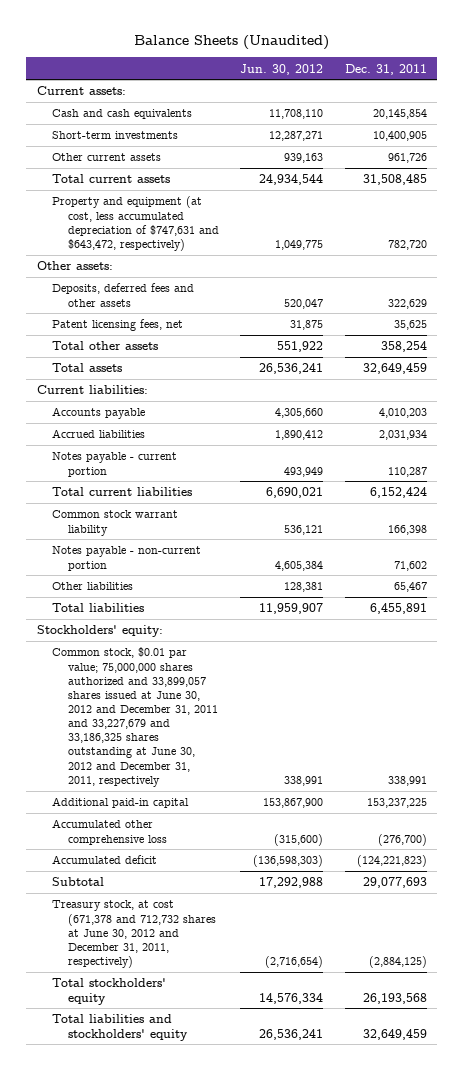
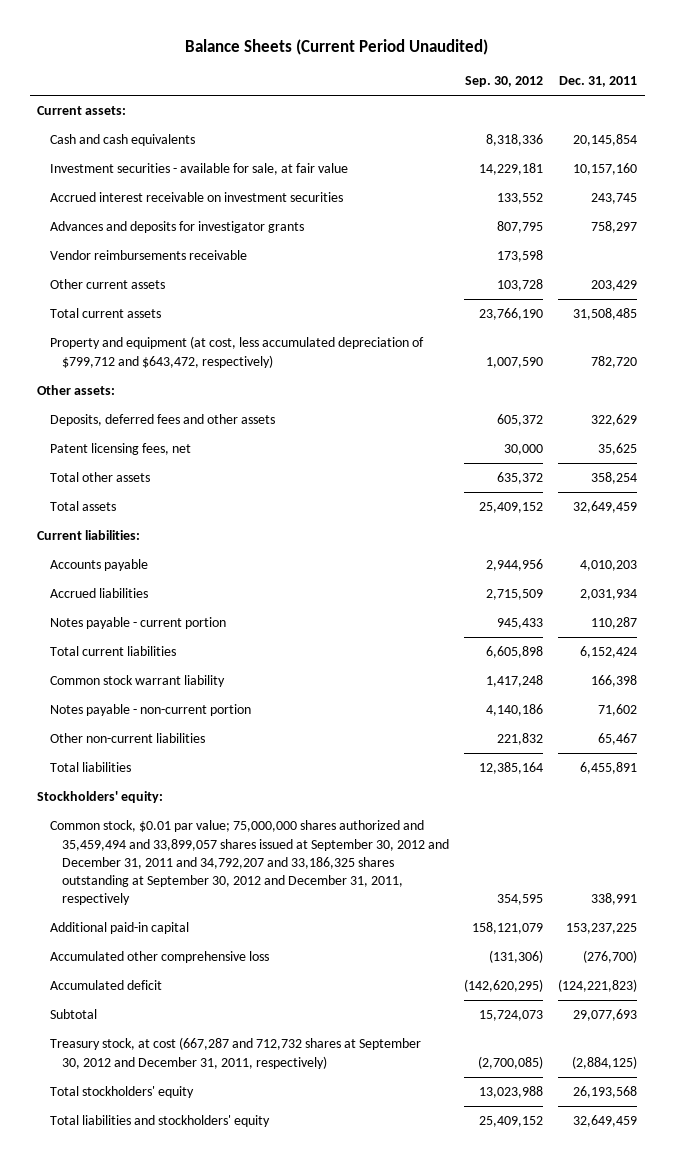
[133,34,329,50] Balance Sheets (Unaudited) -> [185,38,489,55] Balance Sheets (Current Period Unaudited)
[240,63,324,75] Jun. 30, 2012 -> none
none -> [465,76,544,88] Sep. 30, 2012
[52,131,179,140] Short-term investments -> none
none -> [49,163,348,176] Investment securities - available for sale, at fair value
none -> [49,192,343,203] Accrued interest receivable on investment securities
none -> [49,221,304,234] Advances and deposits for investigator grants
none -> [49,250,247,261] Vendor reimbursements receivable
[387,153,427,164] 961,726 -> [591,280,638,292] 203,429
[52,196,220,251] Property and equipment (at cost, less accumulated depreciation of $747,631 and $643,472, respectively) -> [49,336,424,368] Property and equipment (at cost, less accumulated depreciation of $799,712 and $643,472, respectively)
[52,582,134,591] Other liabilities -> [49,733,205,744] Other non-current liabilities
[52,647,219,787] Common stock, $0.01 par value; 75,000,000 shares authorized and 33,899,057 shares issued at June 30, 2012 and December 31, 2011 and 33,227,679 and 33,186,325 shares outstanding at June 30, 2012 and December 31, 2011, respectively -> [49,820,450,906] Common stock, $0.01 par value; 75,000,000 shares authorized and 35,459,494 and 33,899,057 shares issued at September 30, 2012 and December 31, 2011 and 34,792,207 and 33,186,325 shares outstanding at September 30, 2012 and December 31, 2011, respectively
[52,900,217,968] Treasury stock, at cost (671,378 and 712,732 shares at June 30, 2012 and December 31, 2011, respectively) -> [49,1037,421,1069] Treasury stock, at cost (667,287 and 712,732 shares at September 30, 2012 and December 31, 2011, respectively)

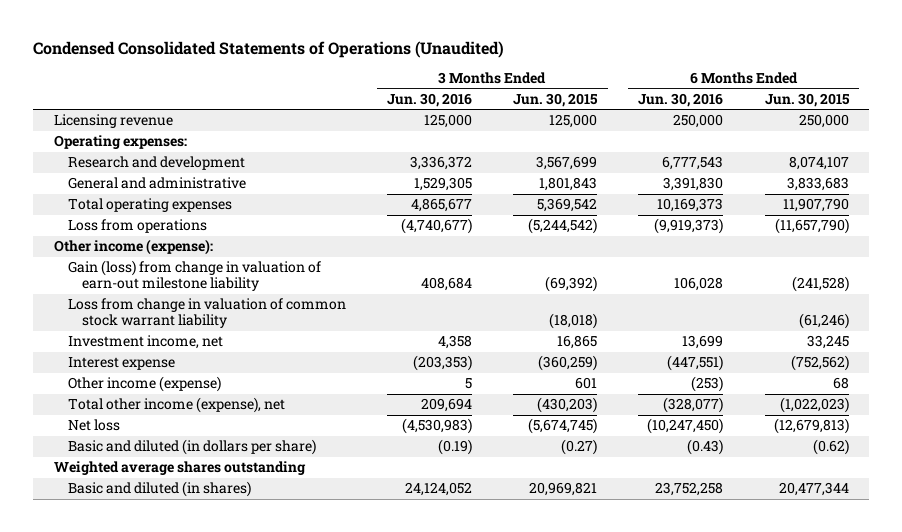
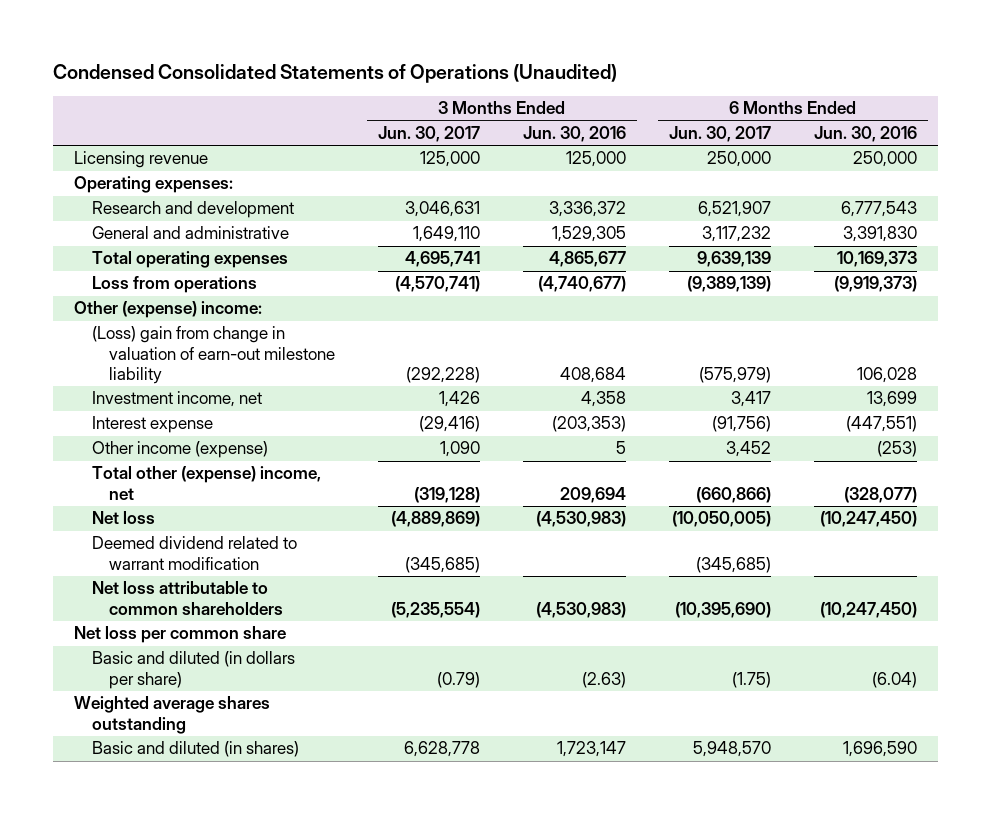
[513,92,599,107] Jun. 30, 2015 -> none
[764,92,850,107] Jun. 30, 2015 -> none
none -> [378,125,481,142] Jun. 30, 2017
none -> [669,125,772,142] Jun. 30, 2017
[67,298,346,329] Loss from change in valuation of common stock warrant liability -> none
[53,239,213,256] Other income (expense): -> [74,301,263,319] Other (expense) income:
[67,260,321,292] Gain (loss) from change in valuation of earn-out milestone liability -> [91,326,336,384] (Loss) gain from change in valuation of earn-out milestone liability
[67,397,285,414] Total other income (expense), net -> [91,466,321,500] Total other (expense) income, net
none -> [91,536,297,570] Deemed dividend related to warrant modification
none -> [91,581,284,615] Net loss attributable to common shareholders
none -> [74,626,287,644] Net loss per common share
[438,439,473,456] (0.19) -> [582,671,627,688] (2.63)
[687,439,724,456] (0.43) -> [872,671,918,688] (6.04)
[405,482,473,497] 24,124,052 -> [557,741,627,758] 1,723,147
[655,482,724,497] 23,752,258 -> [843,741,918,758] 1,696,590

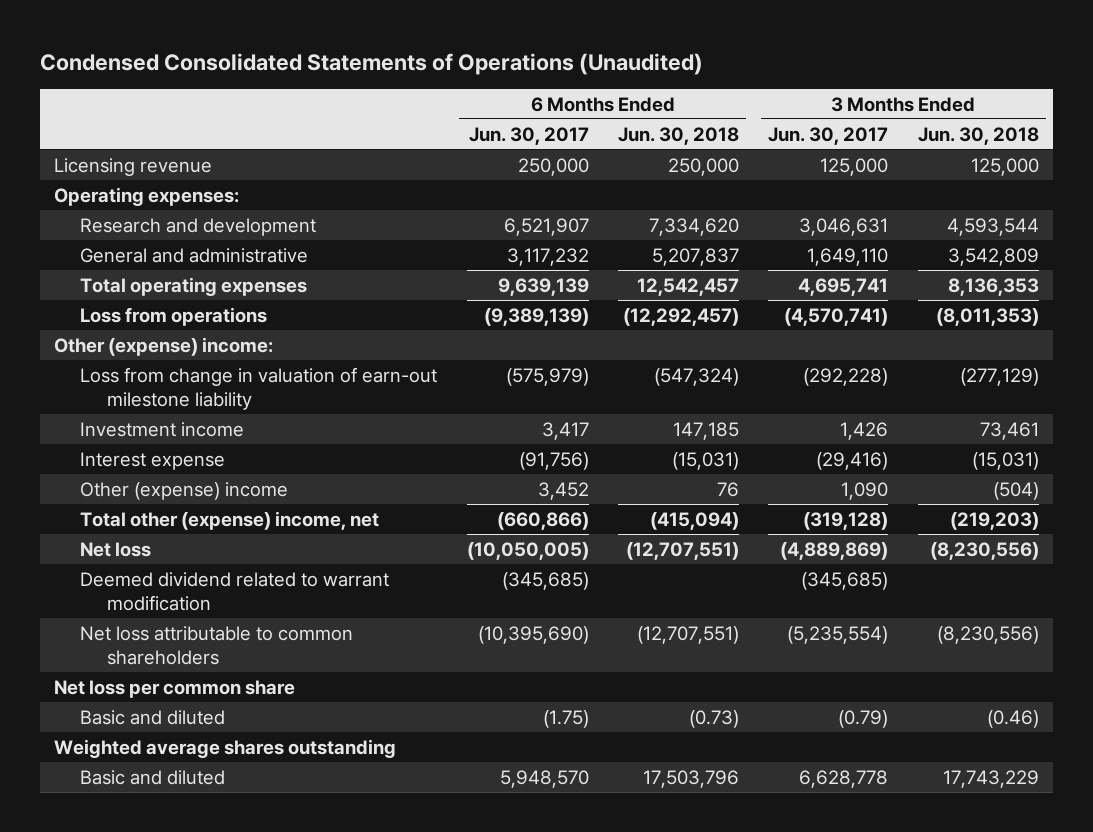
[523,125,627,142] Jun. 30, 2016 -> none
[814,125,918,142] Jun. 30, 2016 -> none
none -> [618,126,740,145] Jun. 30, 2018
none -> [917,126,1039,145] Jun. 30, 2018
[91,326,336,384] (Loss) gain from change in valuation of earn-out milestone liability -> [80,366,438,411] Loss from change in valuation of earn-out milestone liability
[91,391,262,408] Investment income, net -> [80,421,245,437] Investment income
[91,441,268,459] Other income (expense) -> [80,481,289,500] Other (expense) income
[91,651,295,689] Basic and diluted (in dollars per share) -> [80,709,226,725] Basic and diluted
[91,741,299,758] Basic and diluted (in shares) -> [80,769,226,785] Basic and diluted

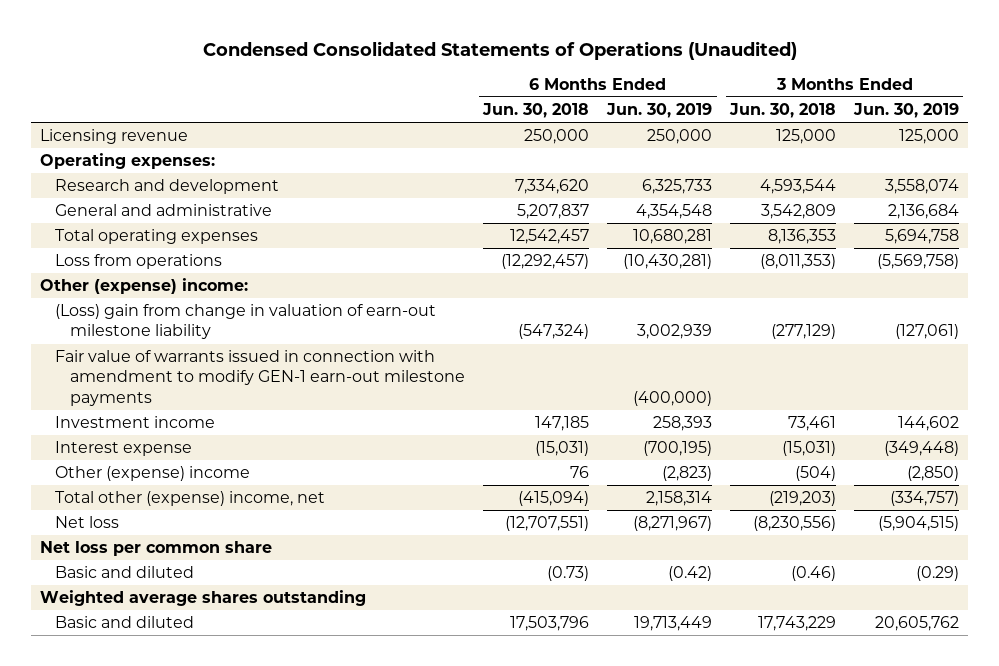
[468,126,589,145] Jun. 30, 2017 -> none
[768,126,889,145] Jun. 30, 2017 -> none
none -> [606,103,713,119] Jun. 30, 2019
none -> [852,103,959,119] Jun. 30, 2019
[80,366,438,411] Loss from change in valuation of earn-out milestone liability -> [55,304,437,340] (Loss) gain from change in valuation of earn-out milestone liability
none -> [55,350,466,406] Fair value of warrants issued in connection with amendment to modify GEN-1 earn-out milestone payments
[80,571,390,612] Deemed dividend related to warrant modification -> none
[80,625,354,666] Net loss attributable to common shareholders -> none

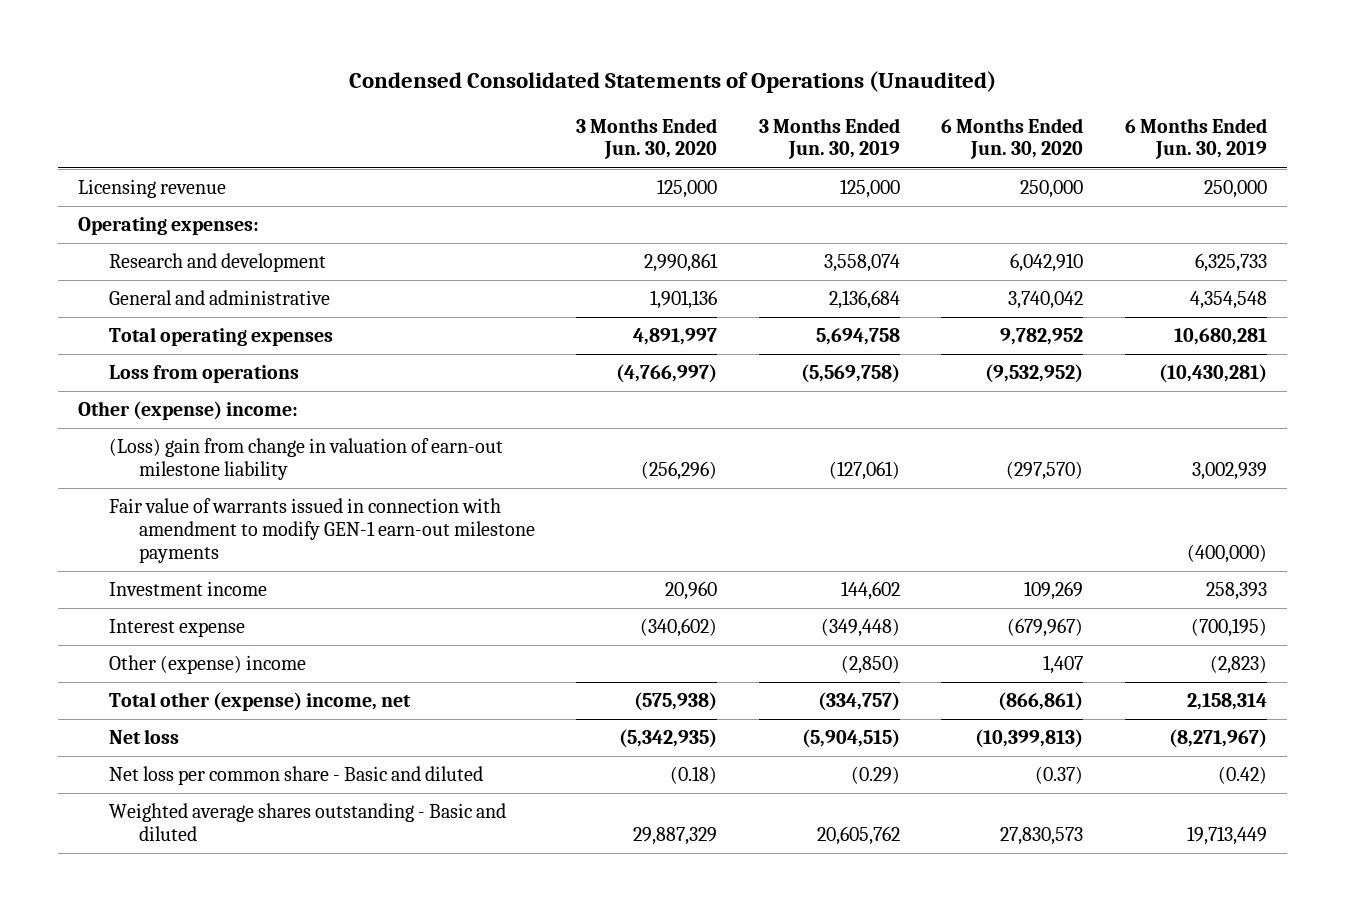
[482,103,590,119] Jun. 30, 2018 -> none
[729,103,837,119] Jun. 30, 2018 -> none
none -> [576,117,718,160] 3 Months Ended Jun. 30, 2020
none -> [941,117,1084,160] 6 Months Ended Jun. 30, 2020
[40,541,273,557] Net loss per common share -> none
[40,590,367,607] Weighted average shares outstanding -> none
[55,566,195,579] Basic and diluted -> [108,766,483,786] Net loss per common share - Basic and diluted
[55,616,195,629] Basic and diluted -> [108,803,506,842] Weighted average shares outstanding - Basic and diluted

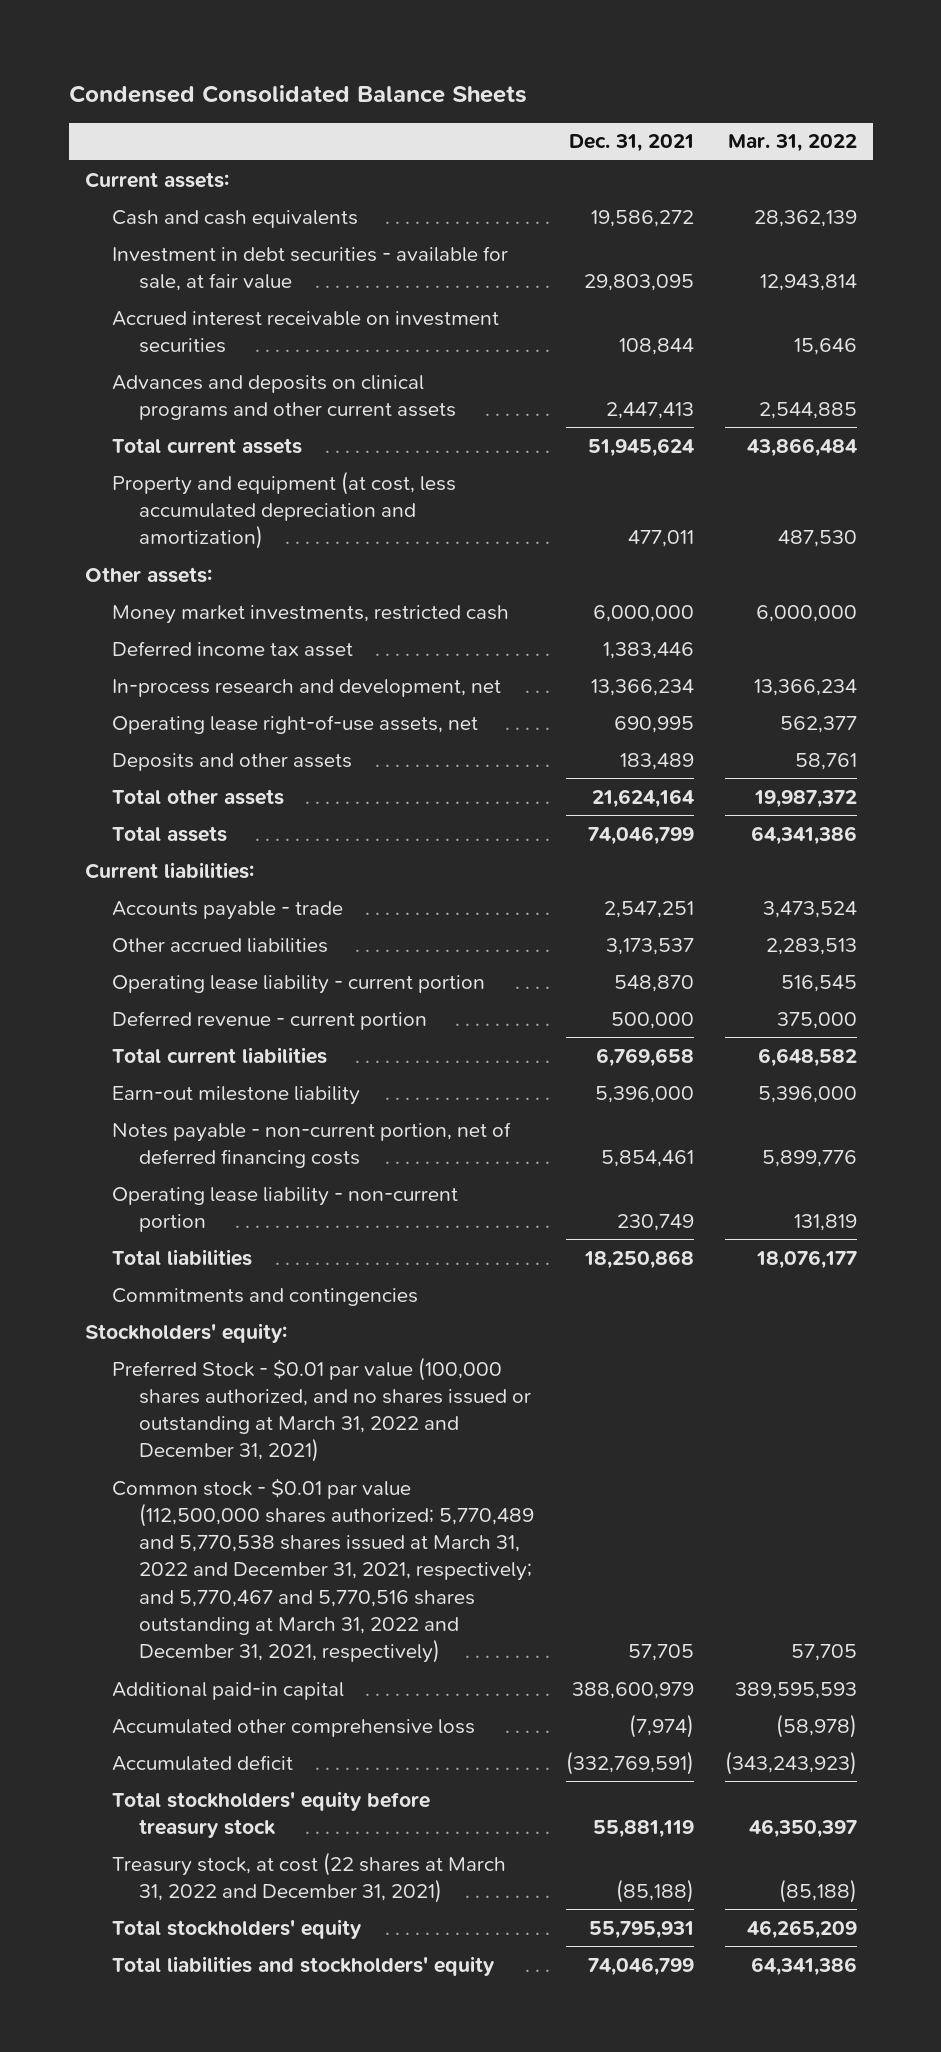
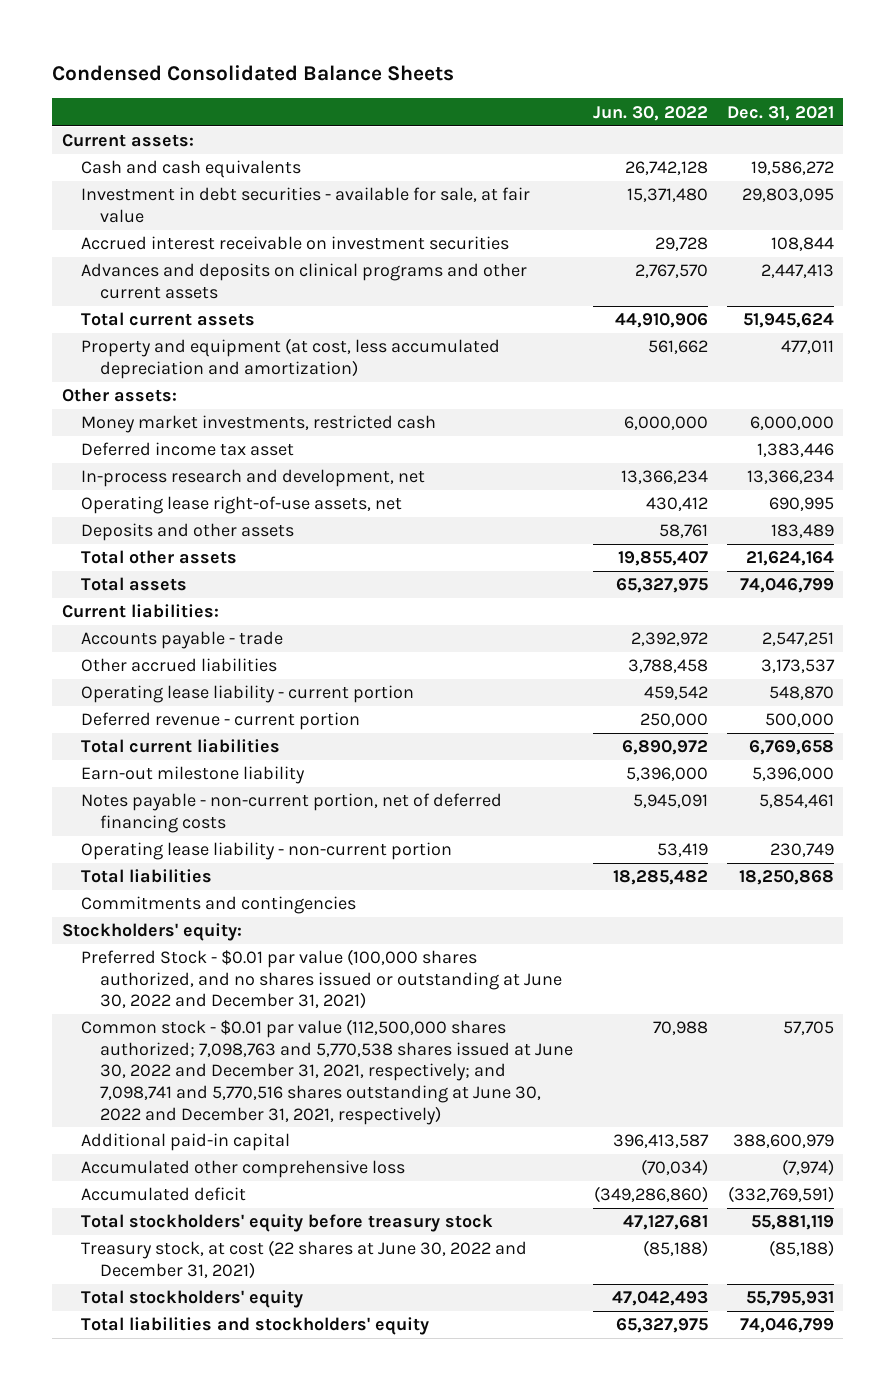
[727,134,857,153] Mar. 31, 2022 -> none
none -> [592,105,708,121] Jun. 30, 2022
[111,1356,532,1463] Preferred Stock - $0.01 par value (100,000 shares authorized, and no shares issued or outstanding at March 31, 2022 and December 31, 2021) -> [81,949,563,1010] Preferred Stock - $0.01 par value (100,000 shares authorized, and no shares issued or outstanding at June 30, 2022 and December 31, 2021)
[111,1477,535,1664] Common stock - $0.01 par value (112,500,000 shares authorized; 5,770,489 and 5,770,538 shares issued at March 31, 2022 and December 31, 2021, respectively; and 5,770,467 and 5,770,516 shares outstanding at March 31, 2022 and December 31, 2021, respectively) -> [81,1019,574,1125] Common stock - $0.01 par value (112,500,000 shares authorized; 7,098,763 and 5,770,538 shares issued at June 30, 2022 and December 31, 2021, respectively; and 7,098,741 and 5,770,516 shares outstanding at June 30, 2022 and December 31, 2021, respectively)
[111,1851,506,1903] Treasury stock, at cost (22 shares at March 31, 2022 and December 31, 2021) -> [81,1240,528,1279] Treasury stock, at cost (22 shares at June 30, 2022 and December 31, 2021)

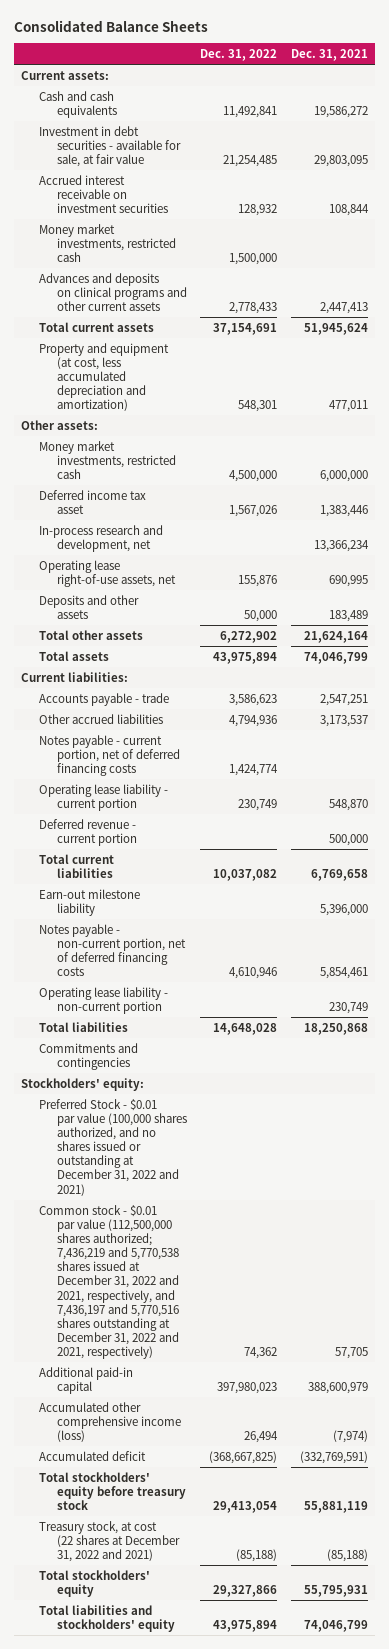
[52,65,455,82] Condensed Consolidated Balance Sheets -> [13,19,208,32] Consolidated Balance Sheets
[592,105,708,121] Jun. 30, 2022 -> none
none -> [200,48,278,61] Dec. 31, 2022
none -> [38,223,176,262] Money market investments, restricted cash
none -> [38,734,180,776] Notes payable - current portion, net of deferred financing costs
[81,949,563,1010] Preferred Stock - $0.01 par value (100,000 shares authorized, and no shares issued or outstanding at June 30, 2022 and December 31, 2021) -> [38,1098,187,1196] Preferred Stock - $0.01 par value (100,000 shares authorized, and no shares issued or outstanding at December 31, 2022 and 2021)
[81,1019,574,1125] Common stock - $0.01 par value (112,500,000 shares authorized; 7,098,763 and 5,770,538 shares issued at June 30, 2022 and December 31, 2021, respectively; and 7,098,741 and 5,770,516 shares outstanding at June 30, 2022 and December 31, 2021, respectively) -> [38,1204,179,1360] Common stock - $0.01 par value (112,500,000 shares authorized; 7,436,219 and 5,770,538 shares issued at December 31, 2022 and 2021, respectively, and 7,436,197 and 5,770,516 shares outstanding at December 31, 2022 and 2021, respectively)
[81,1160,406,1179] Accumulated other comprehensive loss -> [38,1401,181,1442] Accumulated other comprehensive income (loss)
[81,1240,528,1279] Treasury stock, at cost (22 shares at June 30, 2022 and December 31, 2021) -> [38,1520,180,1562] Treasury stock, at cost (22 shares at December 31, 2022 and 2021)

